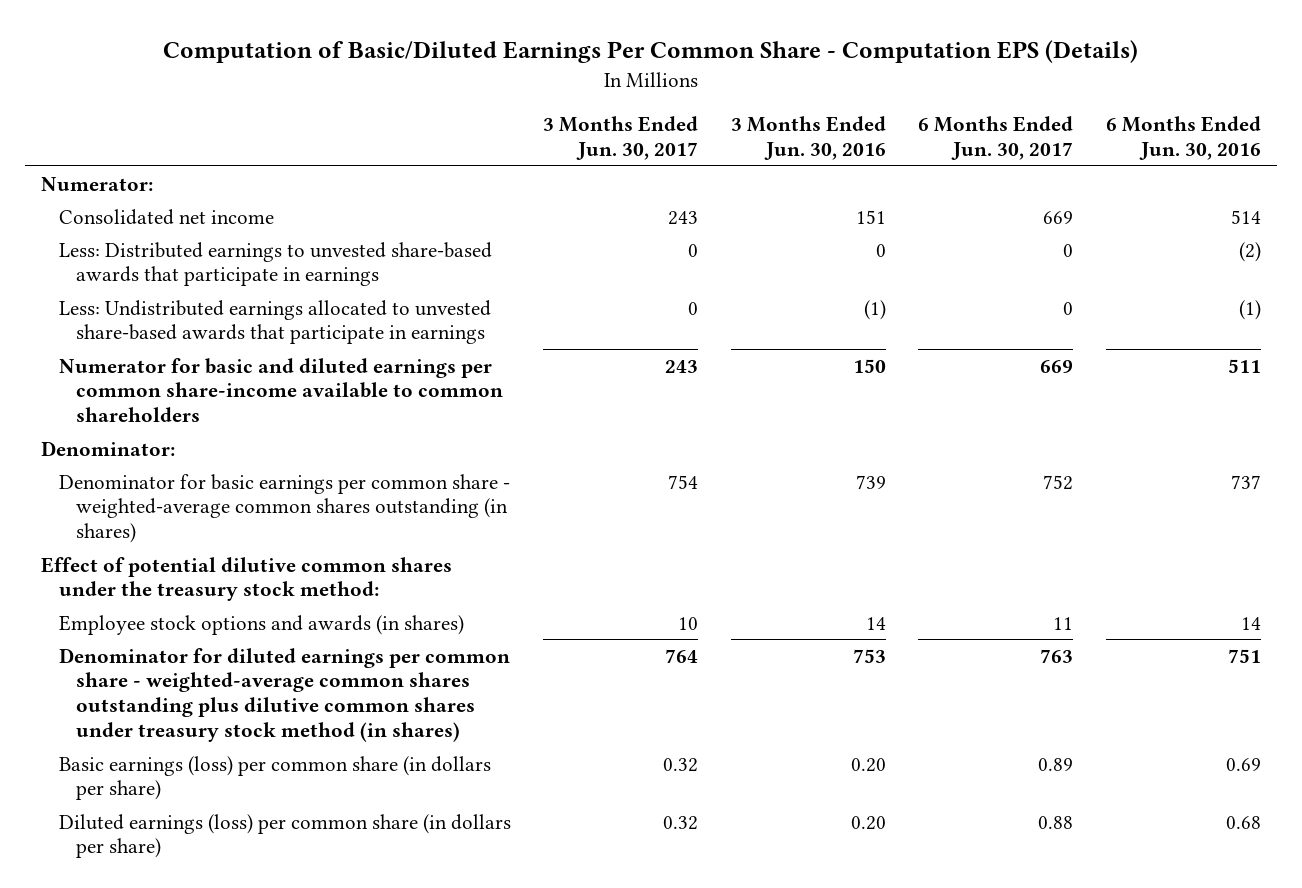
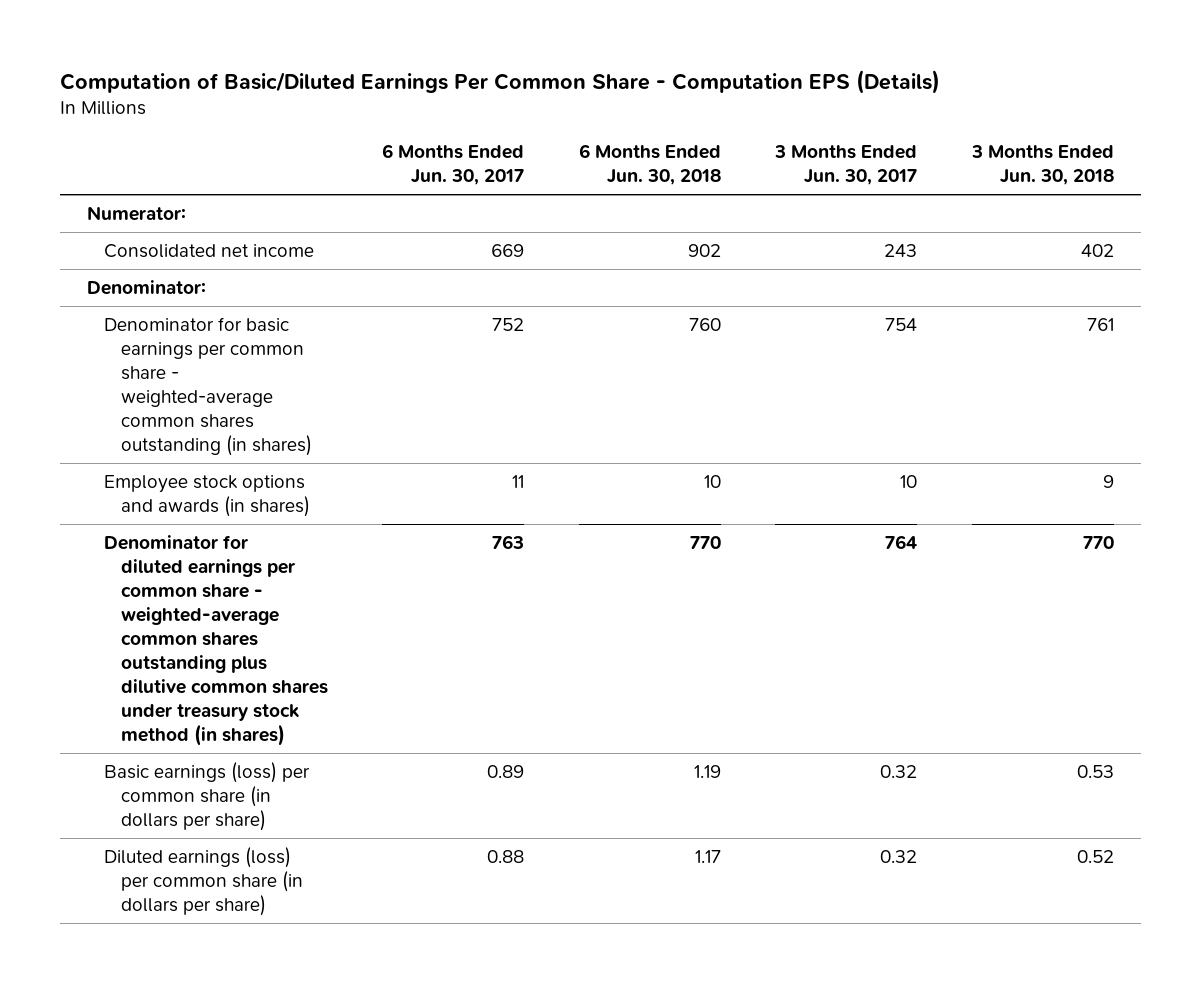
[730,116,886,161] 3 Months Ended Jun. 30, 2016 -> none
[1105,116,1261,161] 6 Months Ended Jun. 30, 2016 -> none
none -> [578,144,721,186] 6 Months Ended Jun. 30, 2018
none -> [970,145,1114,186] 3 Months Ended Jun. 30, 2018
[58,241,492,287] Less: Distributed earnings to unvested share-based awards that participate in earnings -> none
[58,299,491,345] Less: Undistributed earnings allocated to unvested share-based awards that participate in earnings -> none
[58,357,503,422] Numerator for basic and diluted earnings per common share-income available to common shareholders -> none
[41,556,453,602] Effect of potential dilutive common shares under the treasury stock method: -> none

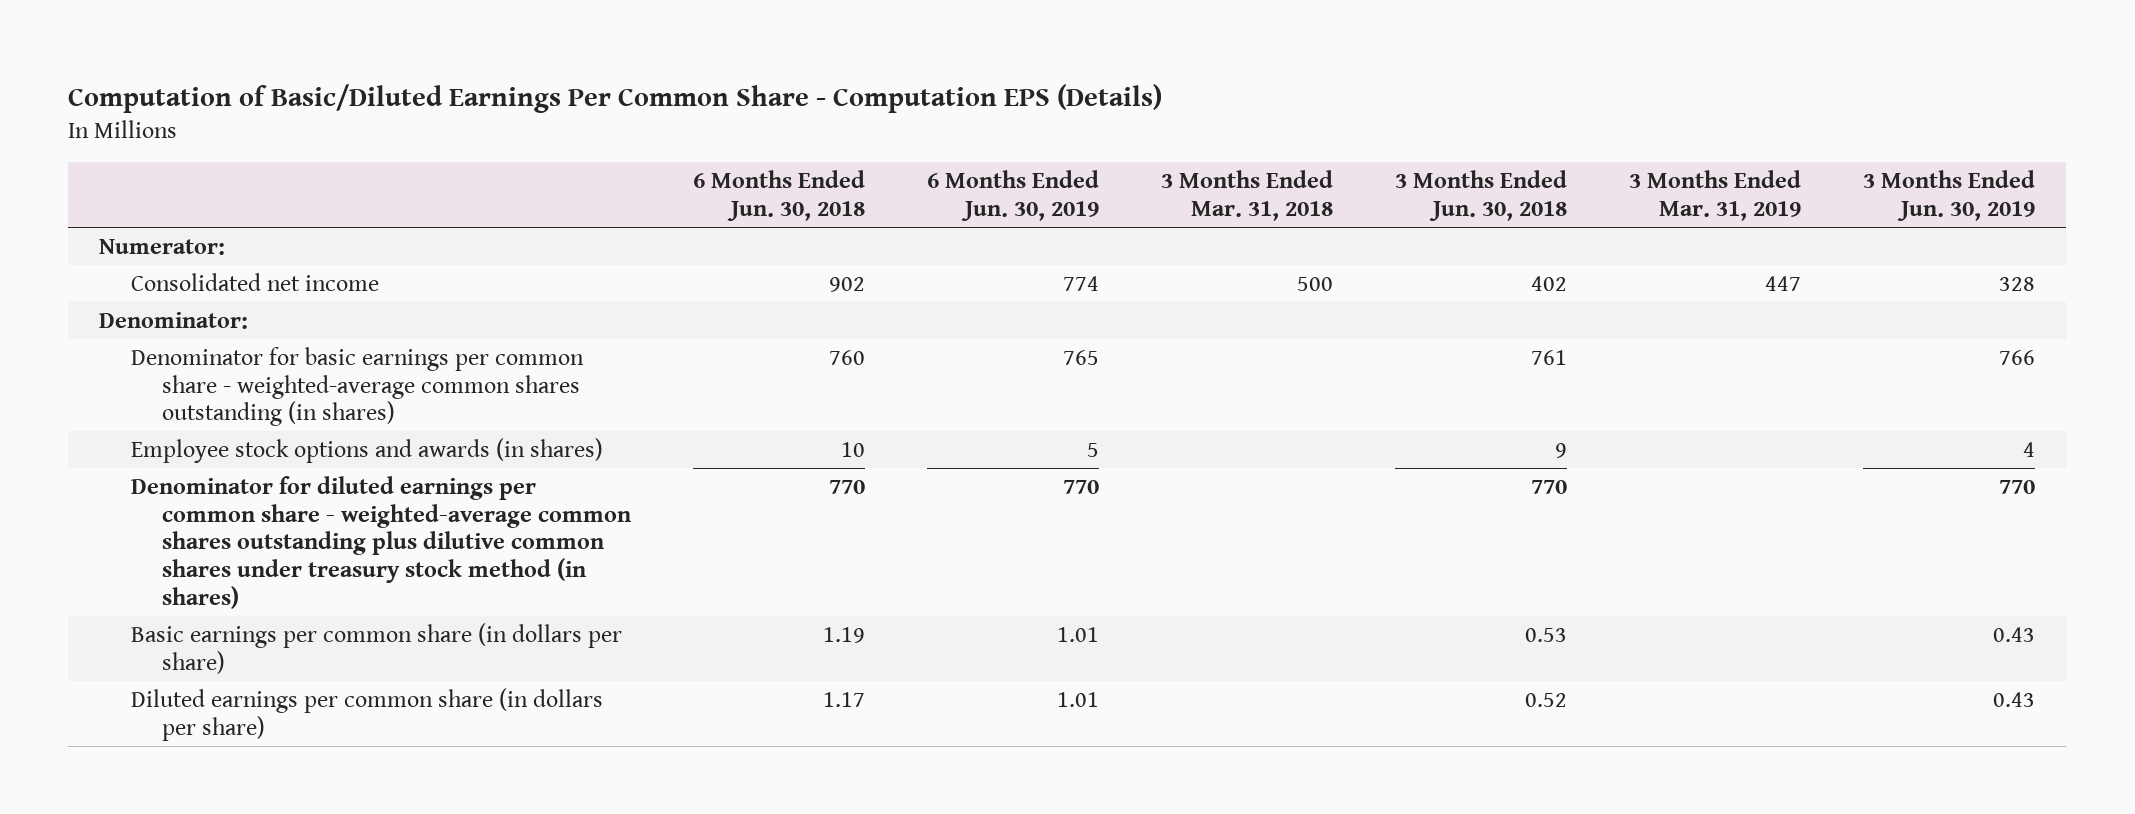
[382,144,525,186] 6 Months Ended Jun. 30, 2017 -> none
[774,145,918,186] 3 Months Ended Jun. 30, 2017 -> none
none -> [927,170,1100,222] 6 Months Ended Jun. 30, 2019
none -> [1161,170,1334,222] 3 Months Ended Mar. 31, 2018
none -> [1629,170,1802,222] 3 Months Ended Mar. 31, 2019
none -> [1863,170,2036,222] 3 Months Ended Jun. 30, 2019
[103,762,310,831] Basic earnings (loss) per common share (in dollars per share) -> [130,622,622,674] Basic earnings per common share (in dollars per share)
[103,847,303,916] Diluted earnings (loss) per common share (in dollars per share) -> [130,687,603,741] Diluted earnings per common share (in dollars per share)

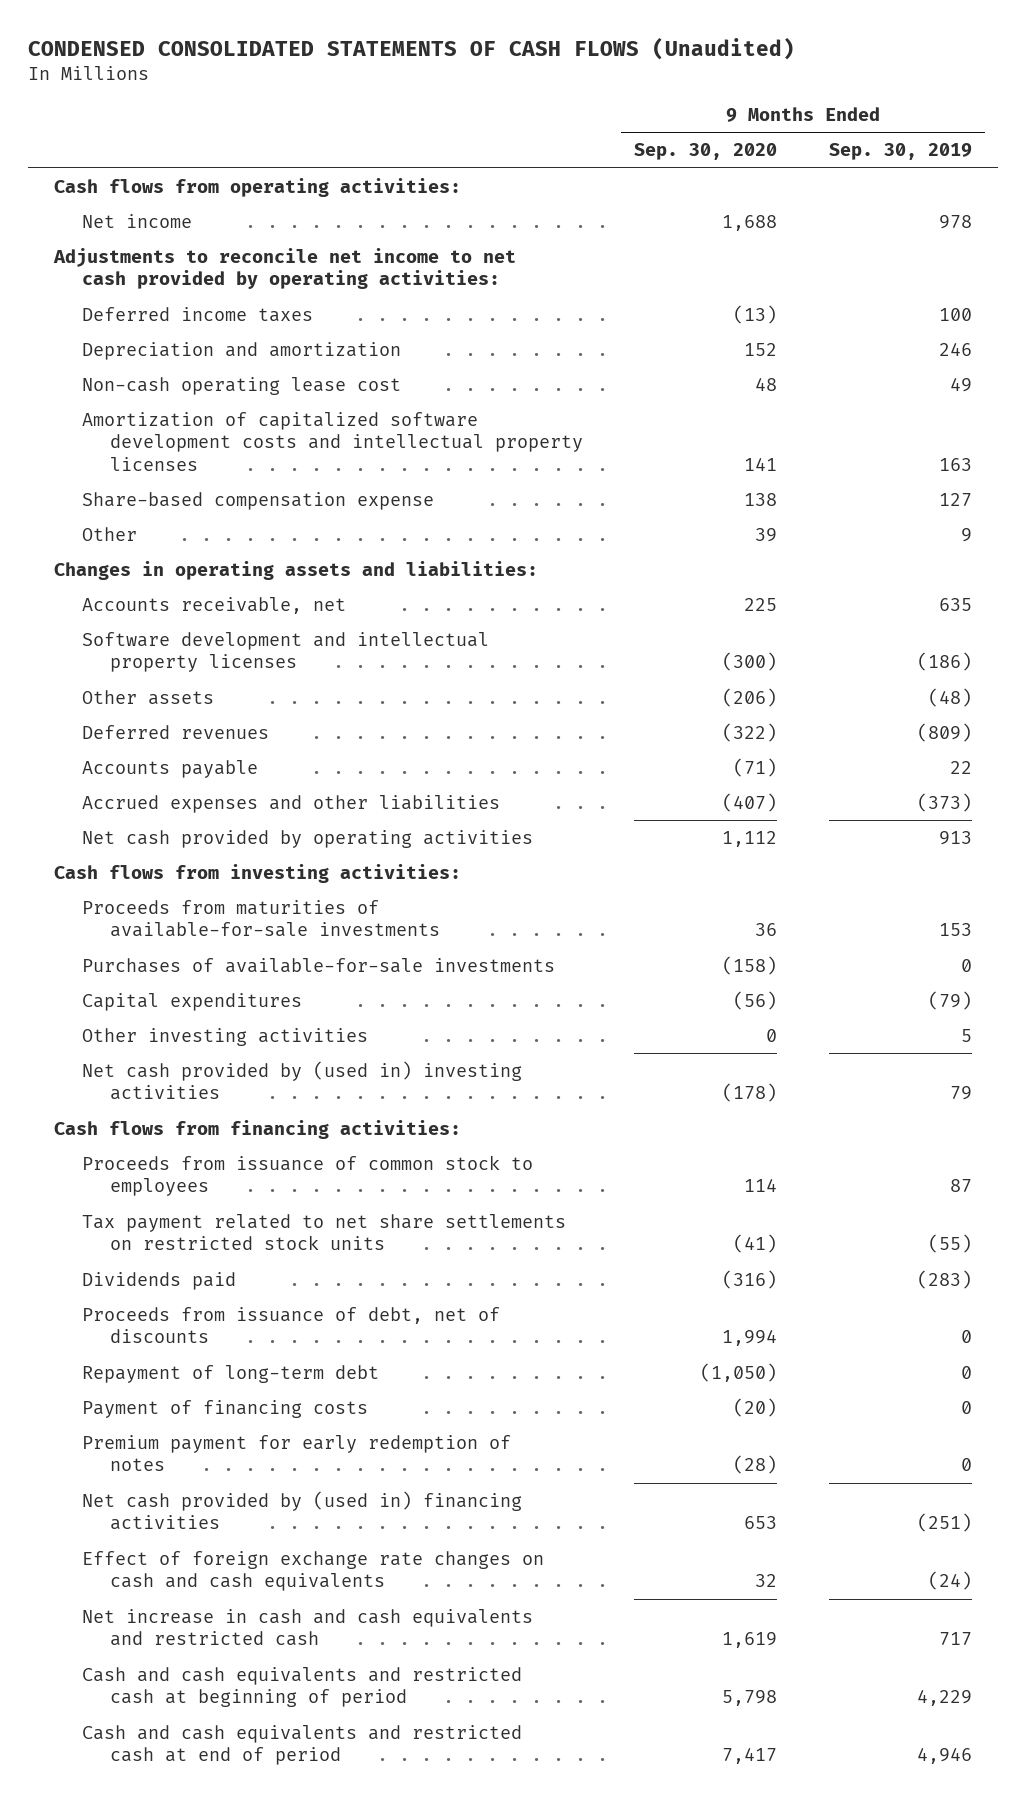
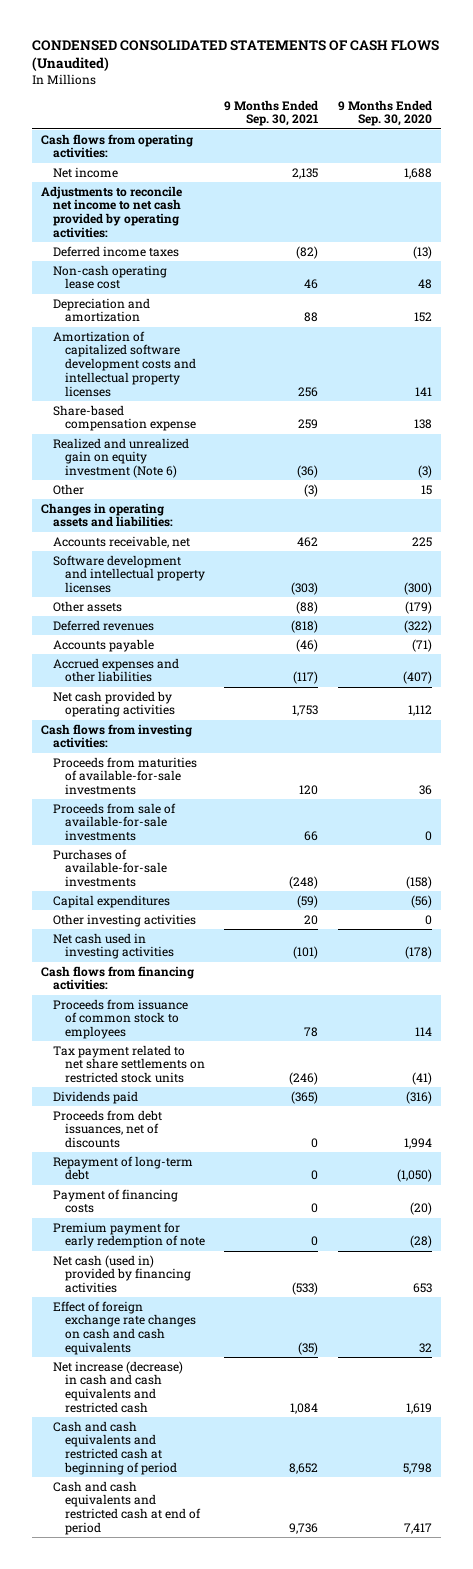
[829,143,973,161] Sep. 30, 2019 -> none
none -> [224,99,319,127] 9 Months Ended Sep. 30, 2021
[81,341,401,360] Depreciation and amortization -> [53,297,151,323] Depreciation and amortization
none -> [53,437,190,479] Realized and unrealized gain on equity investment (Note 6)
[755,527,778,542] 39 -> [420,484,432,495] 15
[722,687,778,707] (206) -> [404,600,432,614] (179)
none -> [53,802,177,842] Proceeds from sale of available-for-sale investments
[81,1060,522,1101] Net cash provided by (used in) investing activities -> [53,932,175,960] Net cash used in investing activities
[81,1306,500,1344] Proceeds from issuance of debt, net of discounts -> [53,1109,163,1149] Proceeds from debt issuances, net of discounts
[81,1434,511,1472] Premium payment for early redemption of notes -> [53,1221,206,1249] Premium payment for early redemption of note
[81,1490,522,1531] Net cash provided by (used in) financing activities -> [53,1254,192,1294] Net cash (used in) provided by financing activities
[81,1608,533,1647] Net increase in cash and cash equivalents and restricted cash -> [53,1360,184,1414] Net increase (decrease) in cash and cash equivalents and restricted cash

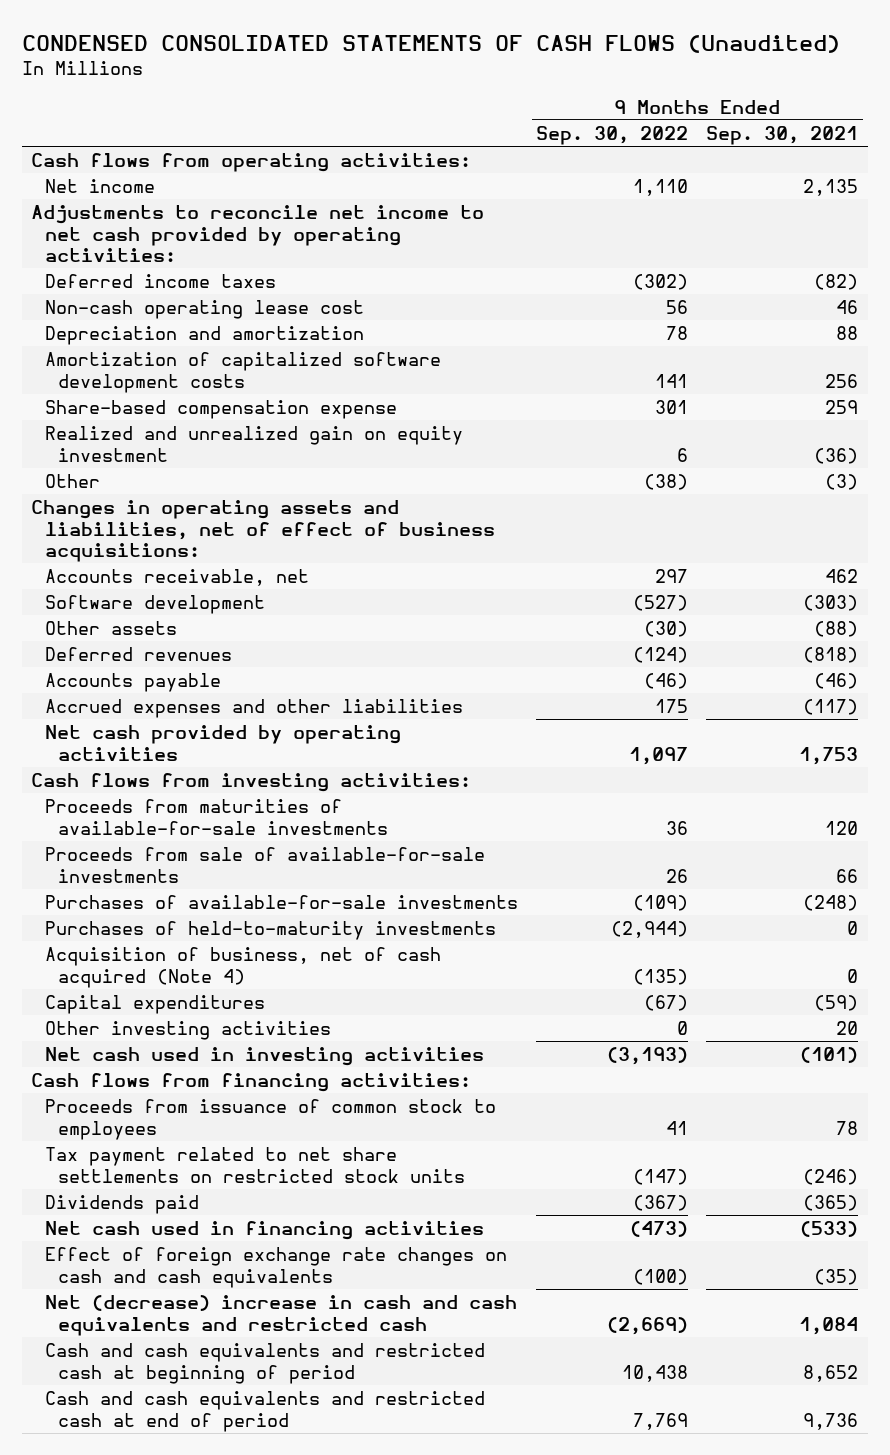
[337,99,432,127] 9 Months Ended Sep. 30, 2020 -> none
none -> [536,125,689,145] Sep. 30, 2022
[53,330,197,398] Amortization of capitalized software development costs and intellectual property licenses -> [44,352,441,393] Amortization of capitalized software development costs
[53,437,190,479] Realized and unrealized gain on equity investment (Note 6) -> [44,426,463,462] Realized and unrealized gain on equity investment
[41,502,174,528] Changes in operating assets and liabilities: -> [31,500,495,563] Changes in operating assets and liabilities, net of effect of business acquisitions:
[53,554,206,594] Software development and intellectual property licenses -> [44,595,265,615] Software development
none -> [44,921,496,941] Purchases of held-to-maturity investments
none -> [44,947,441,988] Acquisition of business, net of cash acquired (Note 4)
[53,1109,163,1149] Proceeds from debt issuances, net of discounts -> none
[53,1155,194,1181] Repayment of long-term debt -> none
[53,1188,179,1214] Payment of financing costs -> none
[53,1221,206,1249] Premium payment for early redemption of note -> none
[53,1254,192,1294] Net cash (used in) provided by financing activities -> [44,1221,484,1241] Net cash used in financing activities
[53,1360,184,1414] Net increase (decrease) in cash and cash equivalents and restricted cash -> [44,1295,517,1336] Net (decrease) increase in cash and cash equivalents and restricted cash

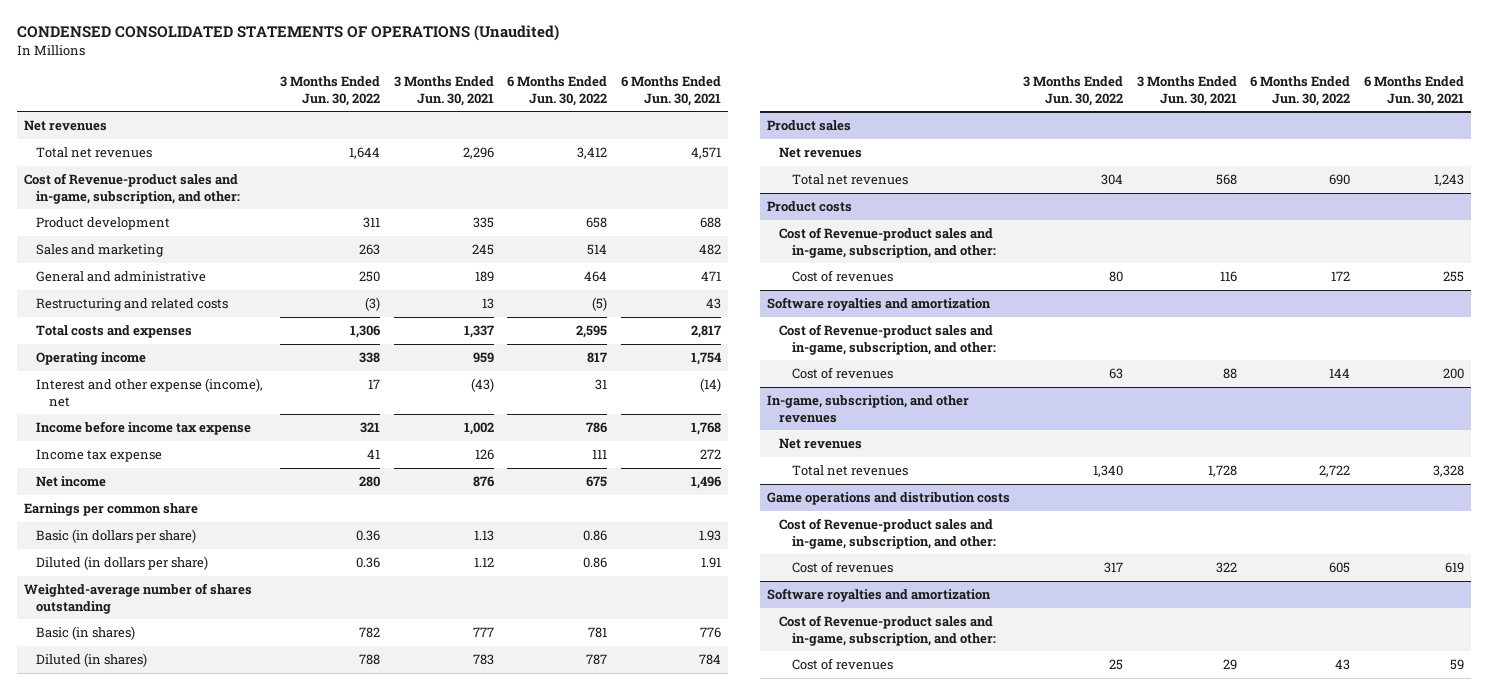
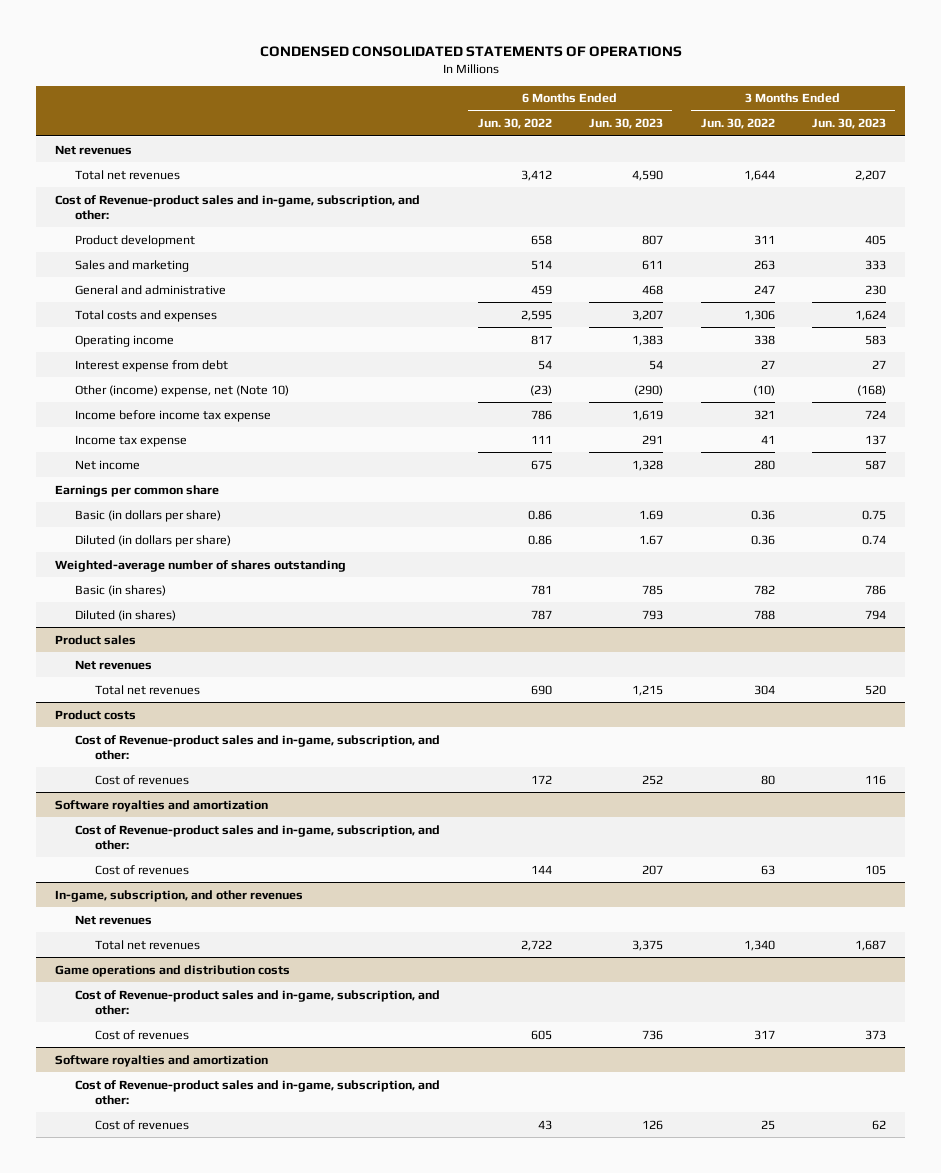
[17,25,560,42] CONDENSED CONSOLIDATED STATEMENTS OF OPERATIONS (Unaudited) -> [259,46,682,58] CONDENSED CONSOLIDATED STATEMENTS OF OPERATIONS
[393,76,494,106] 3 Months Ended Jun. 30, 2021 -> none
[620,76,721,106] 6 Months Ended Jun. 30, 2021 -> none
none -> [589,118,664,130] Jun. 30, 2023
none -> [812,118,887,130] Jun. 30, 2023
[36,298,229,312] Restructuring and related costs -> none
[359,271,381,283] 250 -> [753,284,775,294] 247
[584,271,608,283] 464 -> [530,284,552,295] 459
none -> [75,359,229,372] Interest expense from debt
[36,378,264,407] Interest and other expense (income), net -> [75,384,290,397] Other (income) expense, net (Note 10)
[368,379,381,390] 17 -> [752,384,775,396] (10)
[595,379,608,391] 31 -> [529,384,552,396] (23)

